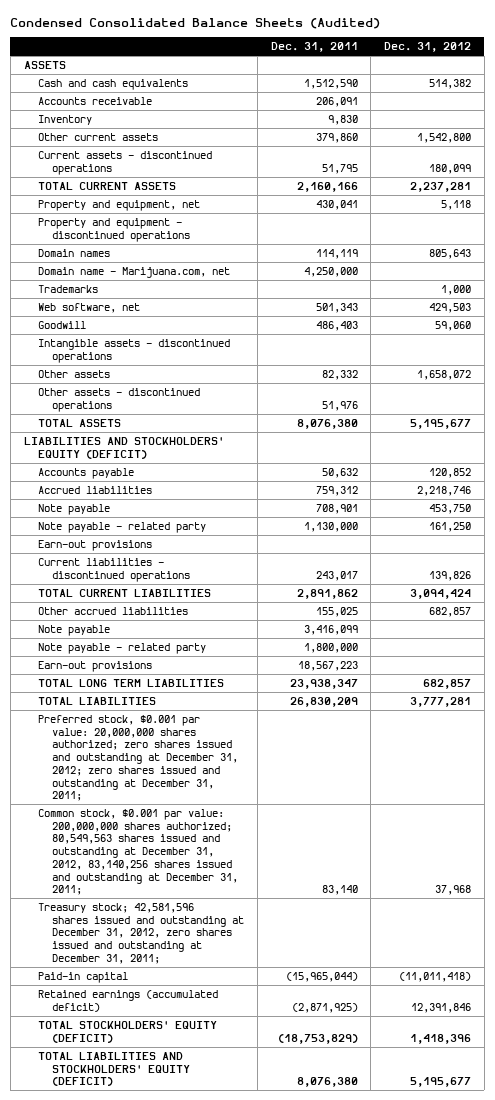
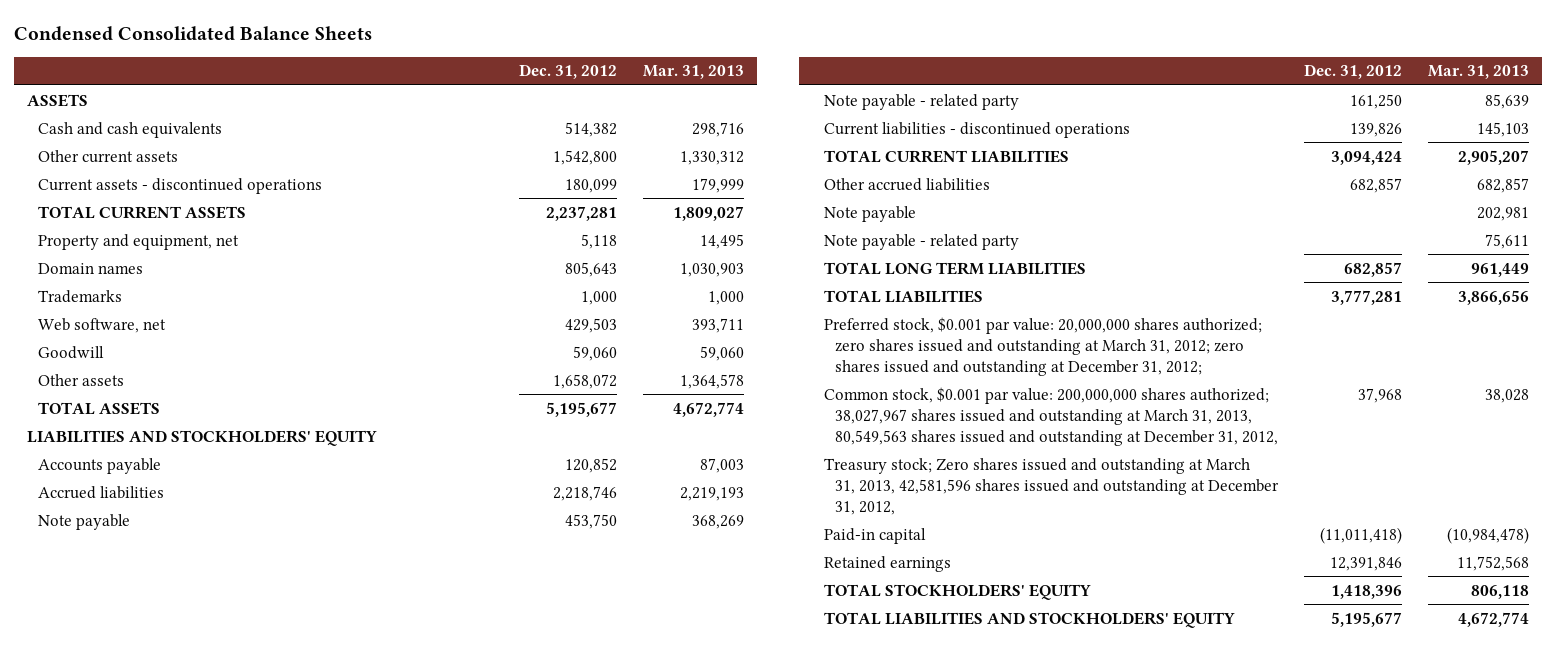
[10,17,381,29] Condensed Consolidated Balance Sheets (Audited) -> [13,25,372,41] Condensed Consolidated Balance Sheets
[270,42,358,53] Dec. 31, 2011 -> none
none -> [642,65,744,80] Mar. 31, 2013
[37,97,152,106] Accounts receivable -> none
[37,115,92,126] Inventory -> none
[37,218,191,242] Property and equipment - discontinued operations -> none
[37,267,230,279] Domain name - Marijuana.com, net -> none
[37,339,230,363] Intangible assets - discontinued operations -> none
[37,388,200,412] Other assets - discontinued operations -> none
[23,436,224,459] LIABILITIES AND STOCKHOLDERS' EQUITY (DEFICIT) -> [26,429,377,446] LIABILITIES AND STOCKHOLDERS' EQUITY
[37,540,152,552] Earn-out provisions -> none
[37,661,152,673] Earn-out provisions -> none
[37,715,239,802] Preferred stock, $0.001 par value: 20,000,000 shares authorized; zero shares issued and outstanding at December 31, 2012; zero shares issued and outstanding at December 31, 2011; -> [823,316,1262,376] Preferred stock, $0.001 par value: 20,000,000 shares authorized; zero shares issued and outstanding at March 31, 2012; zero shares issued and outstanding at December 31, 2012;
[37,809,239,896] Common stock, $0.001 par value: 200,000,000 shares authorized; 80,549,563 shares issued and outstanding at December 31, 2012, 83,140,256 shares issued and outstanding at December 31, 2011; -> [823,386,1279,446] Common stock, $0.001 par value: 200,000,000 shares authorized; 38,027,967 shares issued and outstanding at March 31, 2013, 80,549,563 shares issued and outstanding at December 31, 2012,
[37,903,245,964] Treasury stock; 42,581,596 shares issued and outstanding at December 31, 2012, zero shares issued and outstanding at December 31, 2011; -> [823,457,1280,515] Treasury stock; Zero shares issued and outstanding at March 31, 2013, 42,581,596 shares issued and outstanding at December 31, 2012,
[37,990,218,1012] Retained earnings (accumulated deficit) -> [823,555,951,572] Retained earnings
[37,1020,217,1043] TOTAL STOCKHOLDERS' EQUITY (DEFICIT) -> [823,583,1091,600] TOTAL STOCKHOLDERS' EQUITY
[37,1052,191,1087] TOTAL LIABILITIES AND STOCKHOLDERS' EQUITY (DEFICIT) -> [823,611,1235,628] TOTAL LIABILITIES AND STOCKHOLDERS' EQUITY

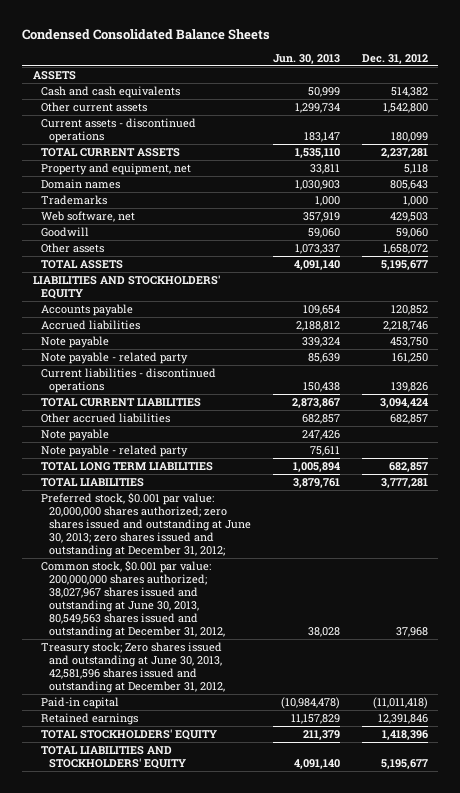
[642,65,744,80] Mar. 31, 2013 -> none
none -> [272,54,340,65] Jun. 30, 2013
[823,316,1262,376] Preferred stock, $0.001 par value: 20,000,000 shares authorized; zero shares issued and outstanding at March 31, 2012; zero shares issued and outstanding at December 31, 2012; -> [40,491,252,557] Preferred stock, $0.001 par value: 20,000,000 shares authorized; zero shares issued and outstanding at June 30, 2013; zero shares issued and outstanding at December 31, 2012;
[823,386,1279,446] Common stock, $0.001 par value: 200,000,000 shares authorized; 38,027,967 shares issued and outstanding at March 31, 2013, 80,549,563 shares issued and outstanding at December 31, 2012, -> [40,559,226,638] Common stock, $0.001 par value: 200,000,000 shares authorized; 38,027,967 shares issued and outstanding at June 30, 2013, 80,549,563 shares issued and outstanding at December 31, 2012,
[823,457,1280,515] Treasury stock; Zero shares issued and outstanding at March 31, 2013, 42,581,596 shares issued and outstanding at December 31, 2012, -> [40,641,226,693] Treasury stock; Zero shares issued and outstanding at June 30, 2013, 42,581,596 shares issued and outstanding at December 31, 2012,

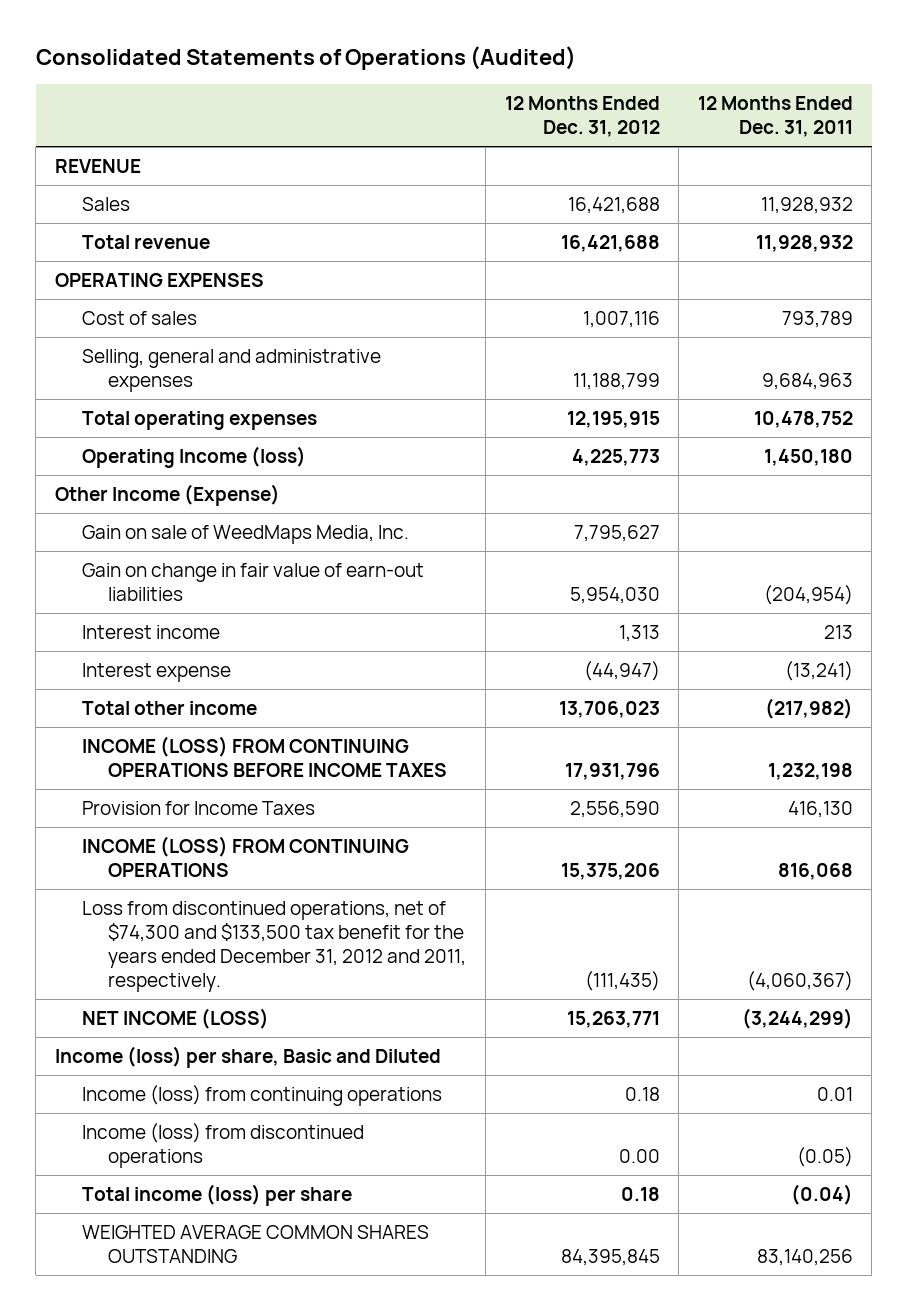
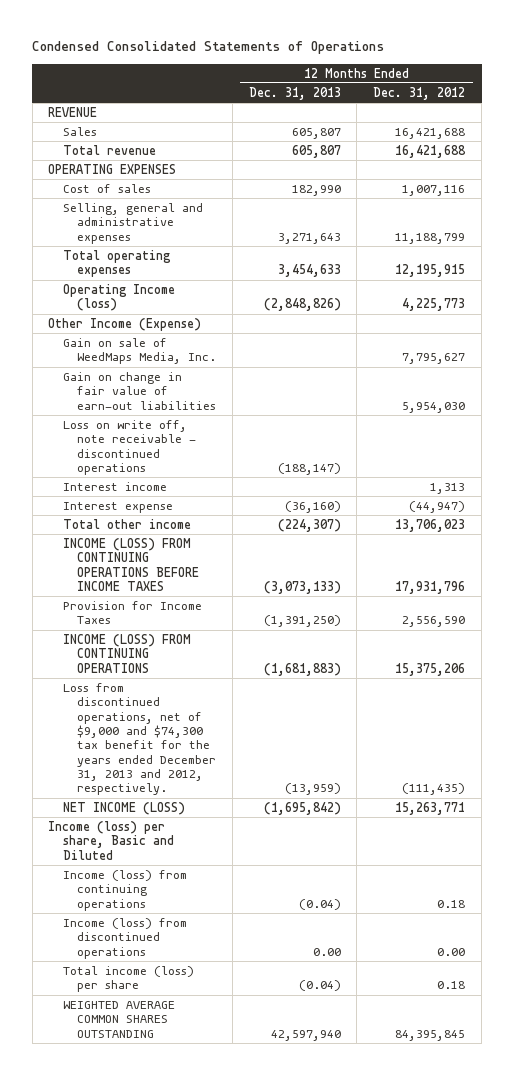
[35,46,576,71] Consolidated Statements of Operations (Audited) -> [32,41,385,55] Condensed Consolidated Statements of Operations
[697,96,853,138] 12 Months Ended Dec. 31, 2011 -> none
none -> [248,86,341,100] Dec. 31, 2013
none -> [62,419,197,475] Loss on write off, note receivable - discontinued operations
[81,900,467,992] Loss from discontinued operations, net of $74,300 and $133,500 tax benefit for the years ended December 31, 2012 and 2011, respectively. -> [62,682,217,796] Loss from discontinued operations, net of $9,000 and $74,300 tax benefit for the years ended December 31, 2013 and 2012, respectively.

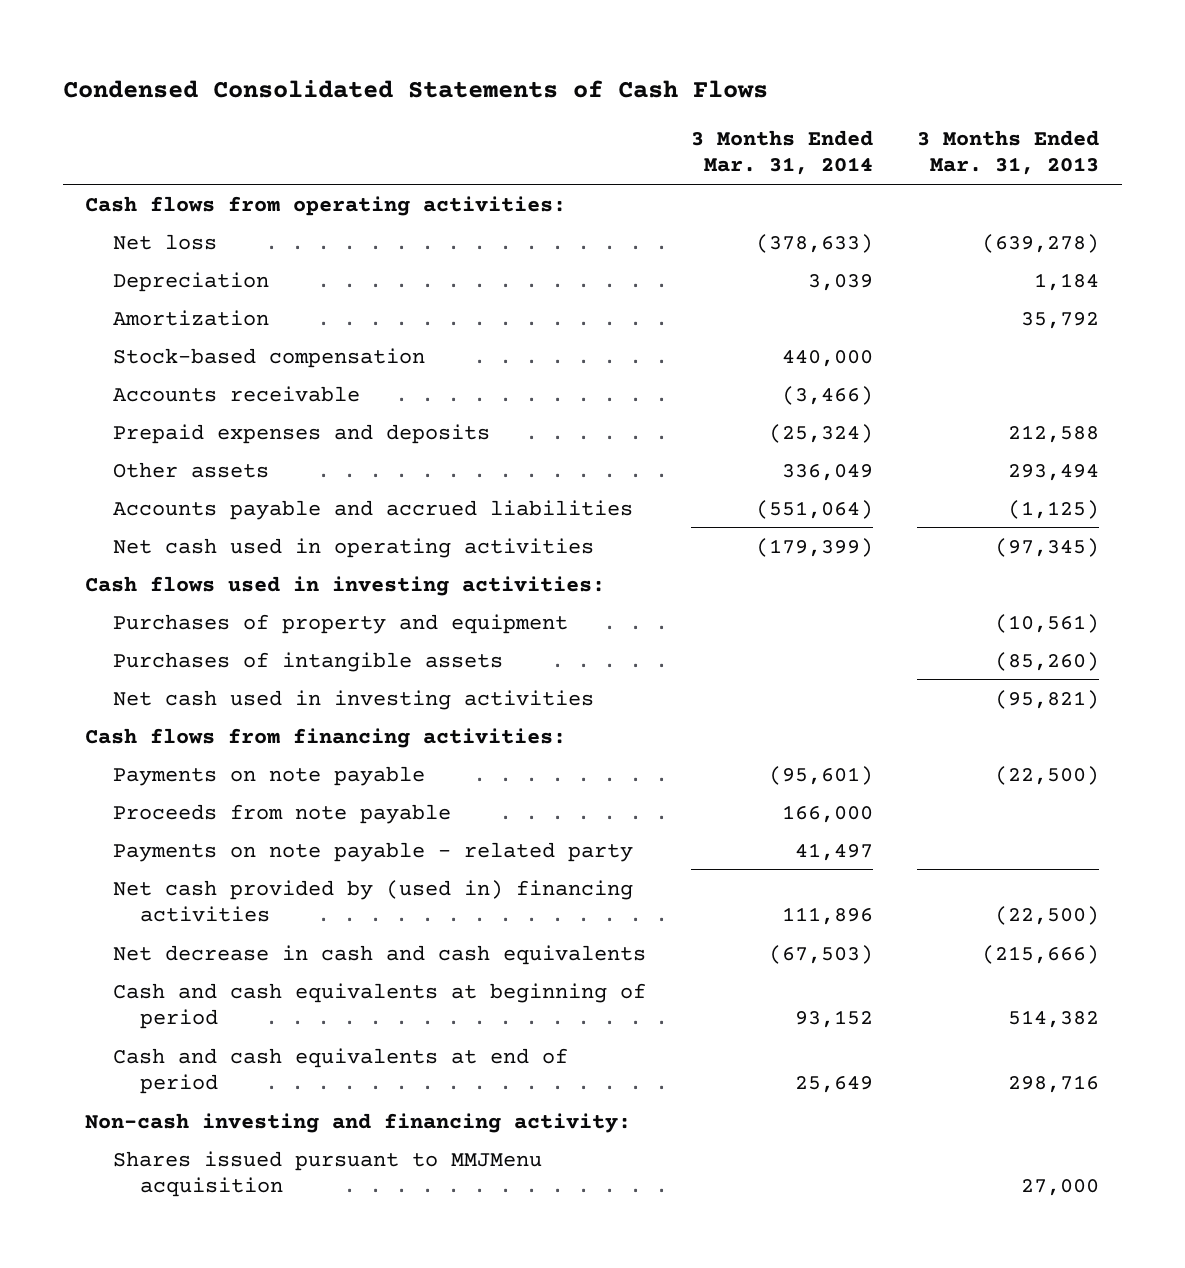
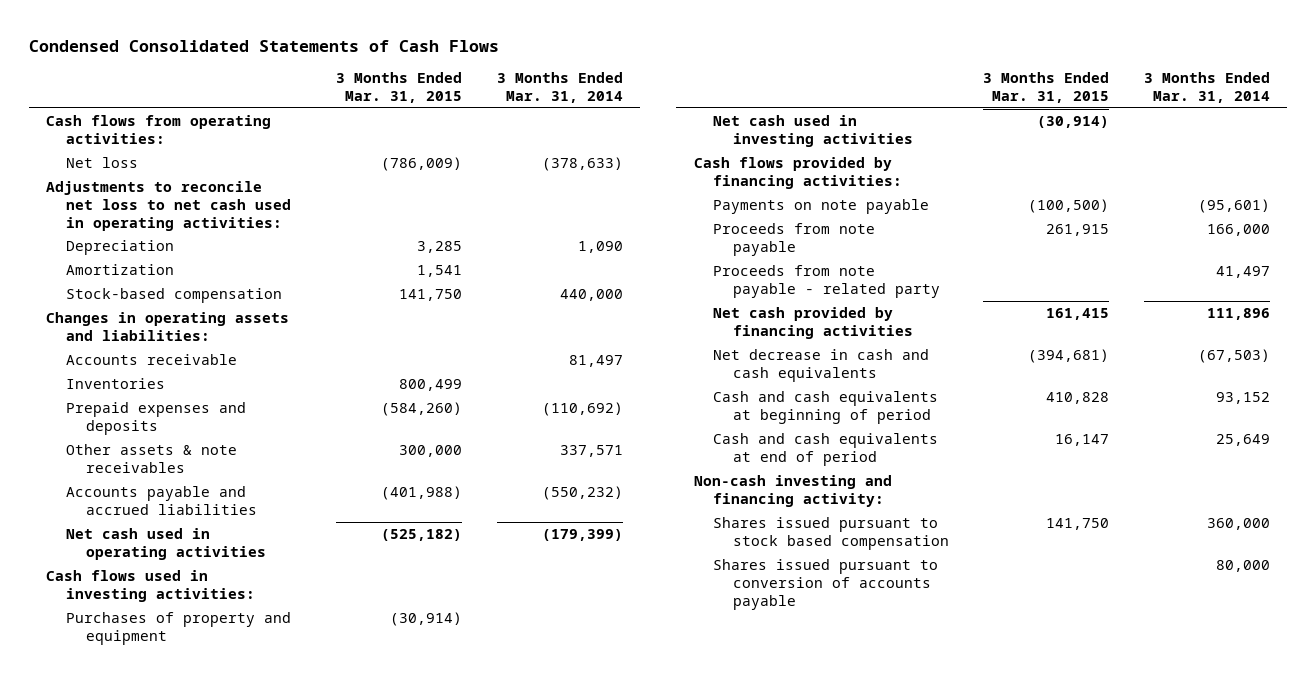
[917,129,1100,176] 3 Months Ended Mar. 31, 2013 -> none
none -> [336,72,463,103] 3 Months Ended Mar. 31, 2015
none -> [46,181,291,231] Adjustments to reconcile net loss to net cash used in operating activities:
[807,273,873,291] 3,039 -> [577,241,623,254] 1,090
none -> [46,312,290,341] Changes in operating assets and liabilities:
[781,385,873,405] (3,466) -> [568,355,623,368] 81,497
none -> [65,378,165,390] Inventories
[768,423,873,443] (25,324) -> [541,402,623,417] (110,692)
[112,461,269,478] Other assets -> [65,444,237,473] Other assets & note receivables
[781,463,873,481] 336,049 -> [559,445,623,458] 337,571
[755,499,873,519] (551,064) -> [541,486,623,501] (550,232)
[112,651,503,672] Purchases of intangible assets -> none
[85,727,567,748] Cash flows from financing activities: -> [693,157,903,189] Cash flows provided by financing activities:
[112,841,633,862] Payments on note payable - related party -> [713,265,940,298] Proceeds from note payable - related party
[112,879,633,923] Net cash provided by (used in) financing activities -> [713,307,913,339] Net cash provided by financing activities
[112,1150,542,1198] Shares issued pursuant to MMJMenu acquisition -> none
none -> [713,517,949,550] Shares issued pursuant to stock based compensation
none -> [713,559,939,610] Shares issued pursuant to conversion of accounts payable

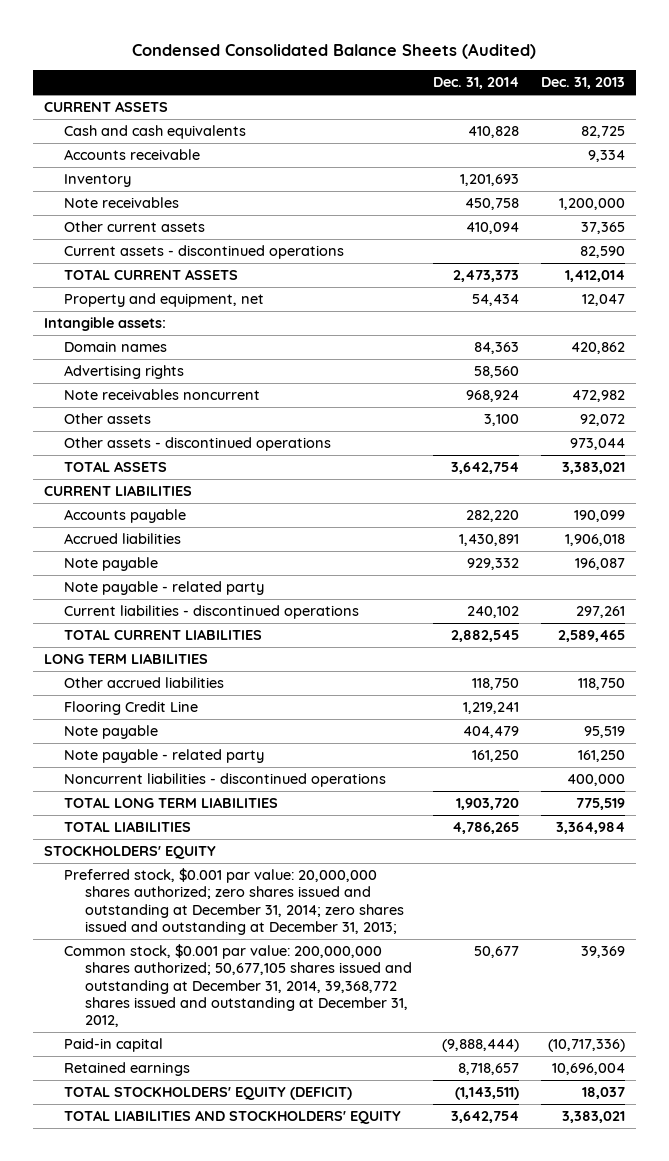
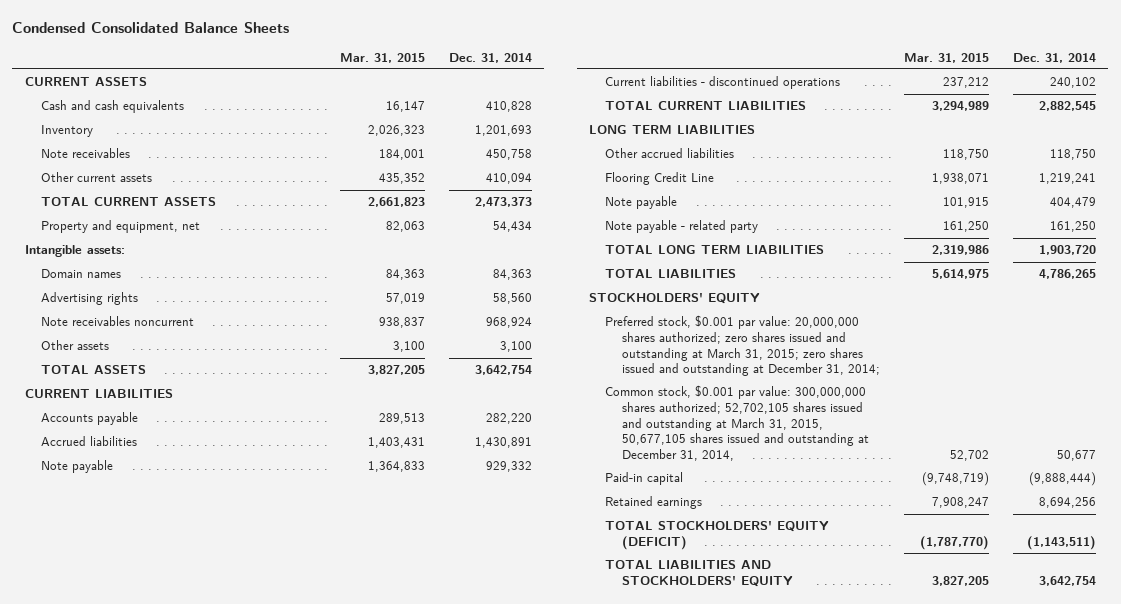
[132,42,537,59] Condensed Consolidated Balance Sheets (Audited) -> [12,21,290,33] Condensed Consolidated Balance Sheets
[540,77,625,90] Dec. 31, 2013 -> none
none -> [339,52,425,63] Mar. 31, 2015
[64,149,201,161] Accounts receivable -> none
[64,245,345,260] Current assets - discontinued operations -> none
[64,437,332,452] Other assets - discontinued operations -> none
[64,581,265,596] Note payable - related party -> none
[64,773,387,788] Noncurrent liabilities - discontinued operations -> none
[64,868,404,936] Preferred stock, $0.001 par value: 20,000,000 shares authorized; zero shares issued and outstanding at December 31, 2014; zero shares issued and outstanding at December 31, 2013; -> [605,315,880,377] Preferred stock, $0.001 par value: 20,000,000 shares authorized; zero shares issued and outstanding at March 31, 2015; zero shares issued and outstanding at December 31, 2014;
[64,944,412,1028] Common stock, $0.001 par value: 200,000,000 shares authorized; 50,677,105 shares issued and outstanding at December 31, 2014, 39,368,772 shares issued and outstanding at December 31, 2012, -> [605,385,869,461] Common stock, $0.001 par value: 300,000,000 shares authorized; 52,702,105 shares issued and outstanding at March 31, 2015, 50,677,105 shares issued and outstanding at December 31, 2014,
[458,1063,520,1076] 8,718,657 -> [1039,497,1097,509] 8,694,256

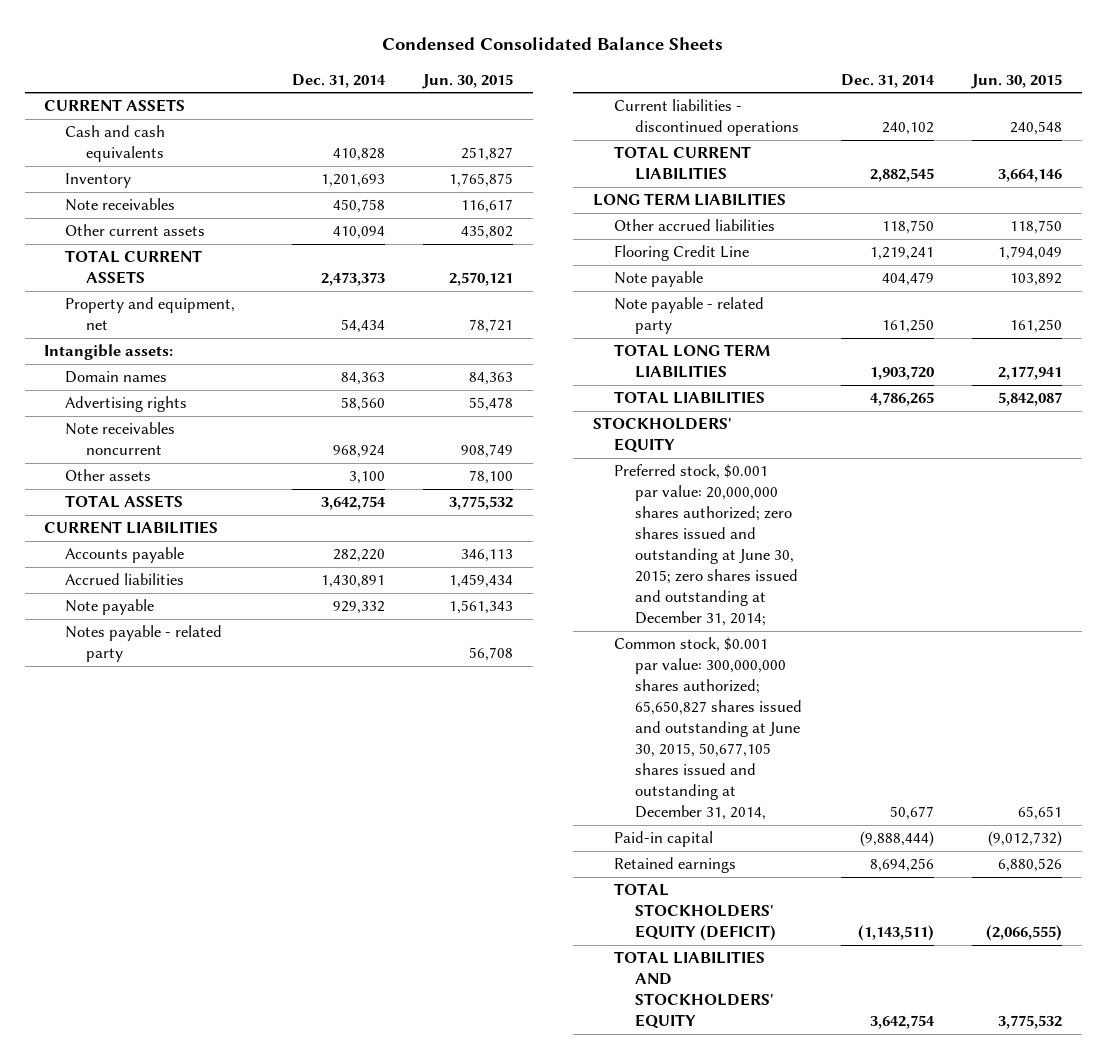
[339,52,425,63] Mar. 31, 2015 -> none
none -> [422,73,514,89] Jun. 30, 2015
none -> [65,625,223,663] Notes payable - related party
[605,315,880,377] Preferred stock, $0.001 par value: 20,000,000 shares authorized; zero shares issued and outstanding at March 31, 2015; zero shares issued and outstanding at December 31, 2014; -> [613,464,799,627] Preferred stock, $0.001 par value: 20,000,000 shares authorized; zero shares issued and outstanding at June 30, 2015; zero shares issued and outstanding at December 31, 2014;
[605,385,869,461] Common stock, $0.001 par value: 300,000,000 shares authorized; 52,702,105 shares issued and outstanding at March 31, 2015, 50,677,105 shares issued and outstanding at December 31, 2014, -> [613,637,803,821] Common stock, $0.001 par value: 300,000,000 shares authorized; 65,650,827 shares issued and outstanding at June 30, 2015, 50,677,105 shares issued and outstanding at December 31, 2014,

